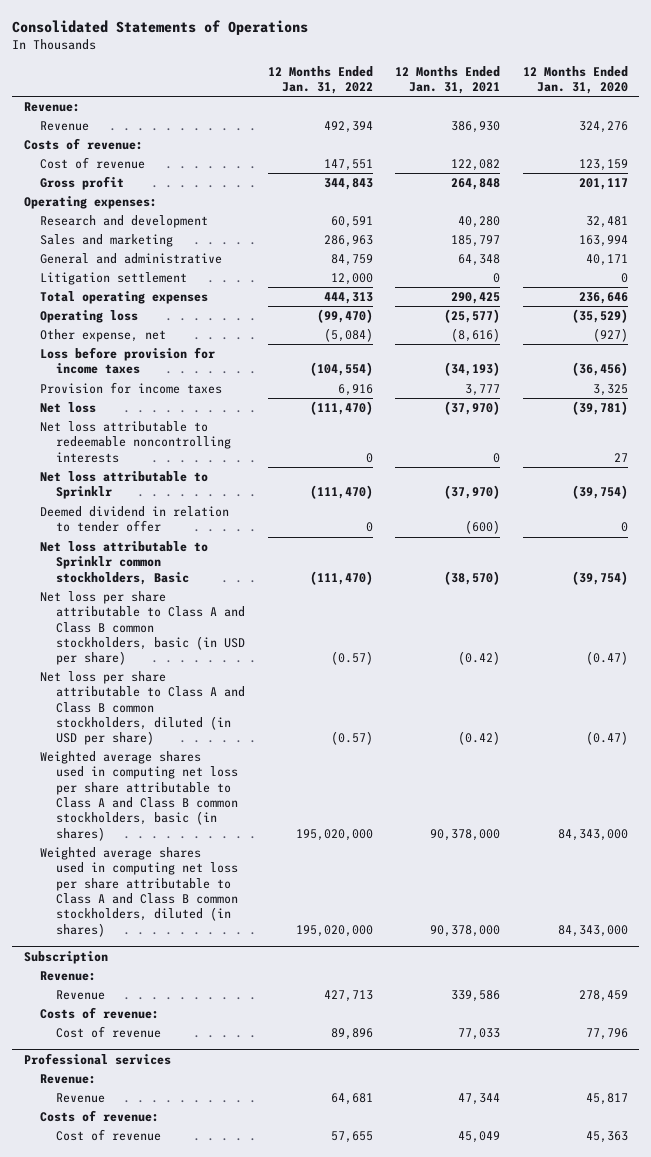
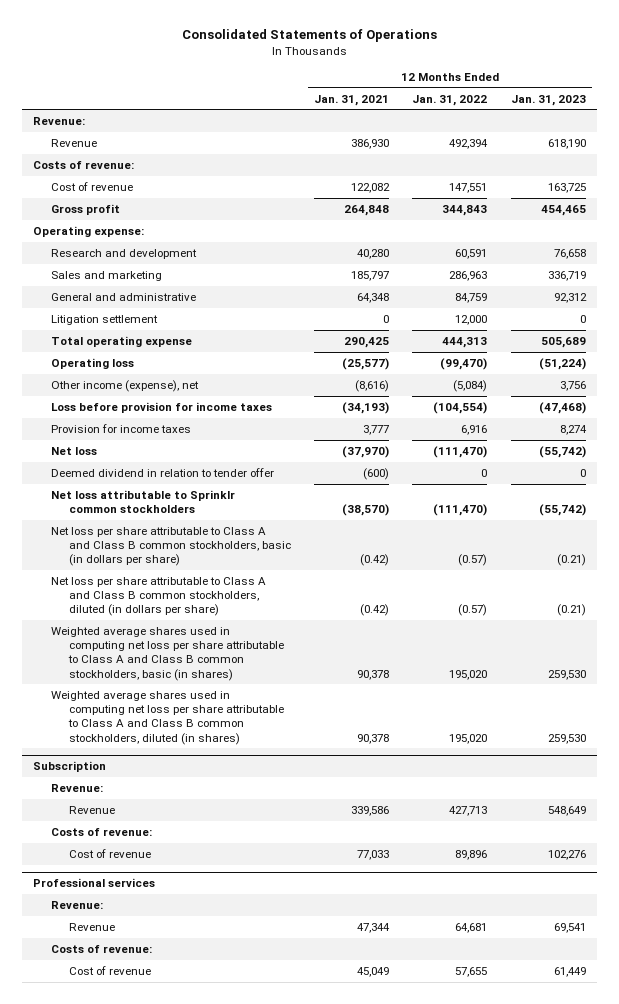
[522,65,628,94] 12 Months Ended Jan. 31, 2020 -> none
none -> [510,94,586,106] Jan. 31, 2023
[23,196,157,210] Operating expenses: -> [33,225,145,237] Operating expense:
[39,291,208,305] Total operating expenses -> [50,335,192,347] Total operating expense
[39,329,166,343] Other expense, net -> [50,379,199,392] Other income (expense), net
[39,421,231,463] Net loss attributable to redeemable noncontrolling interests -> none
[39,471,208,500] Net loss attributable to Sprinklr -> none
[39,541,208,585] Net loss attributable to Sprinklr common stockholders, Basic -> [50,489,235,514] Net loss attributable to Sprinklr common stockholders
[39,591,245,666] Net loss per share attributable to Class A and Class B common stockholders, basic (in USD per share) -> [50,526,291,567] Net loss per share attributable to Class A and Class B common stockholders, basic (in dollars per share)
[39,671,245,746] Net loss per share attributable to Class A and Class B common stockholders, diluted (in USD per share) -> [50,576,266,617] Net loss per share attributable to Class A and Class B common stockholders, diluted (in dollars per share)
[295,828,373,841] 195,020,000 -> [449,669,488,680] 195,020
[430,828,501,841] 90,378,000 -> [357,669,390,680] 90,378
[295,924,373,937] 195,020,000 -> [449,733,488,744] 195,020
[430,924,501,937] 90,378,000 -> [357,733,390,744] 90,378

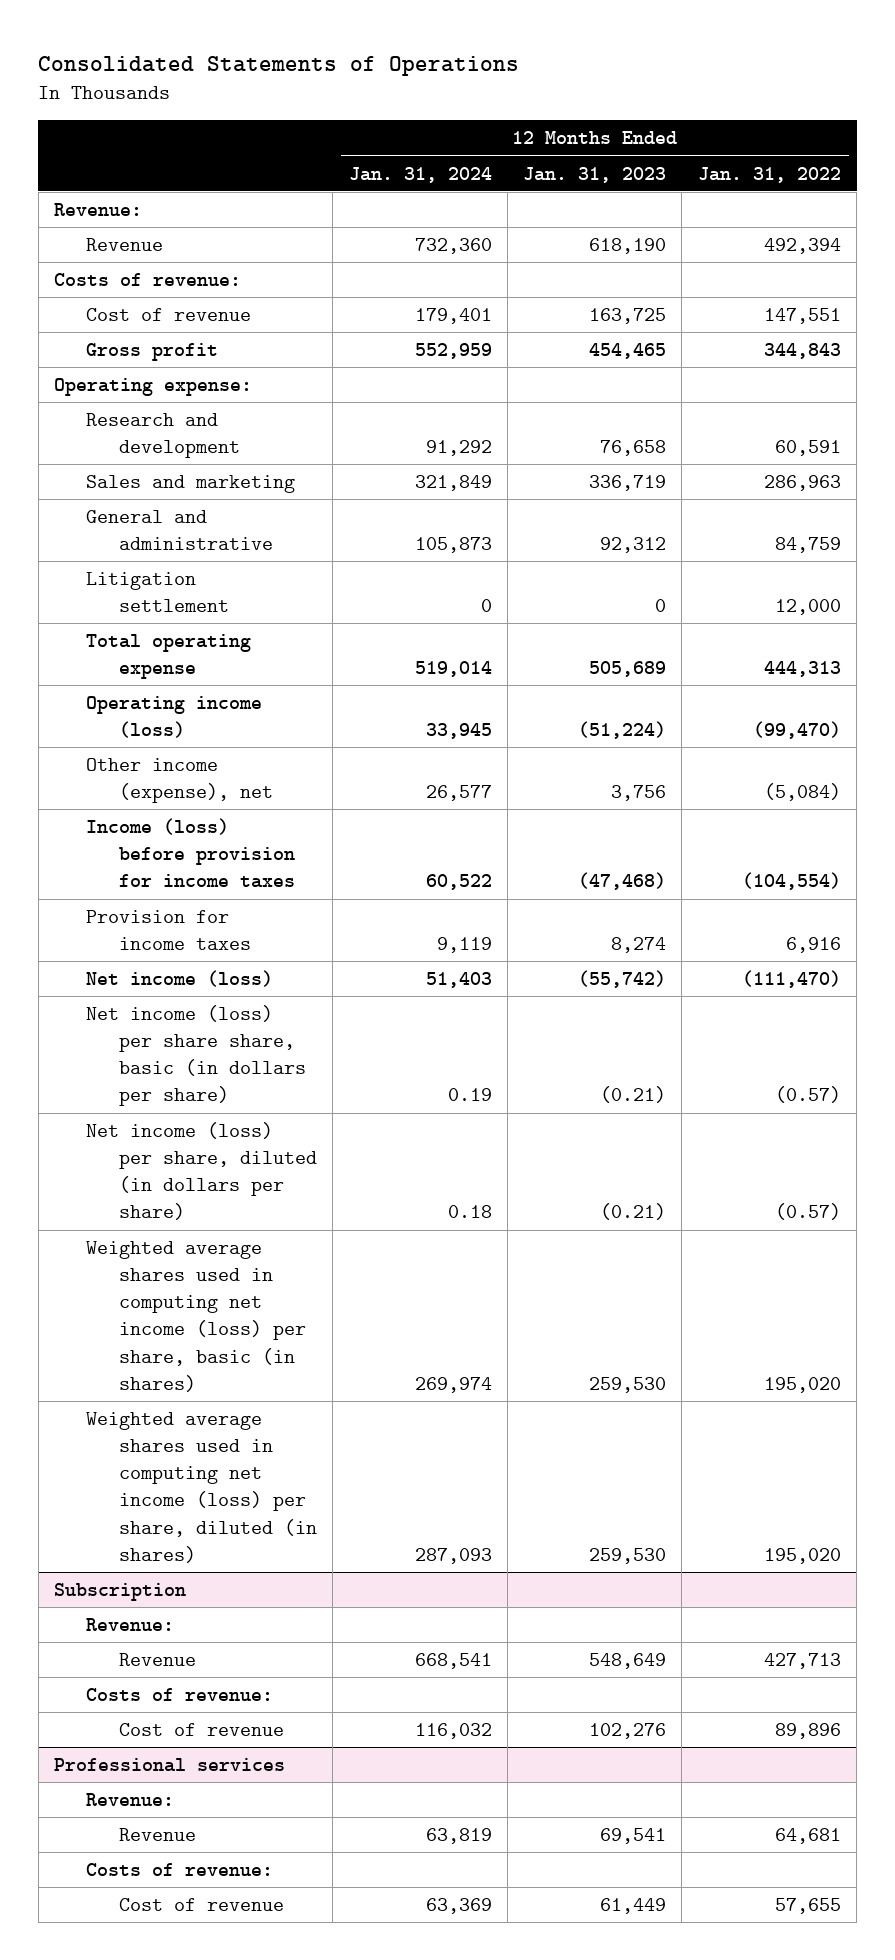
[314,94,390,106] Jan. 31, 2021 -> none
none -> [348,166,492,183] Jan. 31, 2024
[50,357,134,369] Operating loss -> [86,696,263,739] Operating income (loss)
[50,401,272,413] Loss before provision for income taxes -> [86,818,295,889] Income (loss) before provision for income taxes
[50,467,274,477] Deemed dividend in relation to tender offer -> none
[50,489,235,514] Net loss attributable to Sprinklr common stockholders -> none
[50,446,97,455] Net loss -> [86,970,274,988] Net income (loss)
[50,526,291,567] Net loss per share attributable to Class A and Class B common stockholders, basic (in dollars per share) -> [86,1005,306,1107] Net income (loss) per share share, basic (in dollars per share)
[50,576,266,617] Net loss per share attributable to Class A and Class B common stockholders, diluted (in dollars per share) -> [86,1122,317,1221] Net income (loss) per share, diluted (in dollars per share)
[50,626,284,681] Weighted average shares used in computing net loss per share attributable to Class A and Class B common stockholders, basic (in shares) -> [86,1241,306,1392] Weighted average shares used in computing net income (loss) per share, basic (in shares)
[50,690,284,745] Weighted average shares used in computing net loss per share attributable to Class A and Class B common stockholders, diluted (in shares) -> [86,1412,317,1563] Weighted average shares used in computing net income (loss) per share, diluted (in shares)

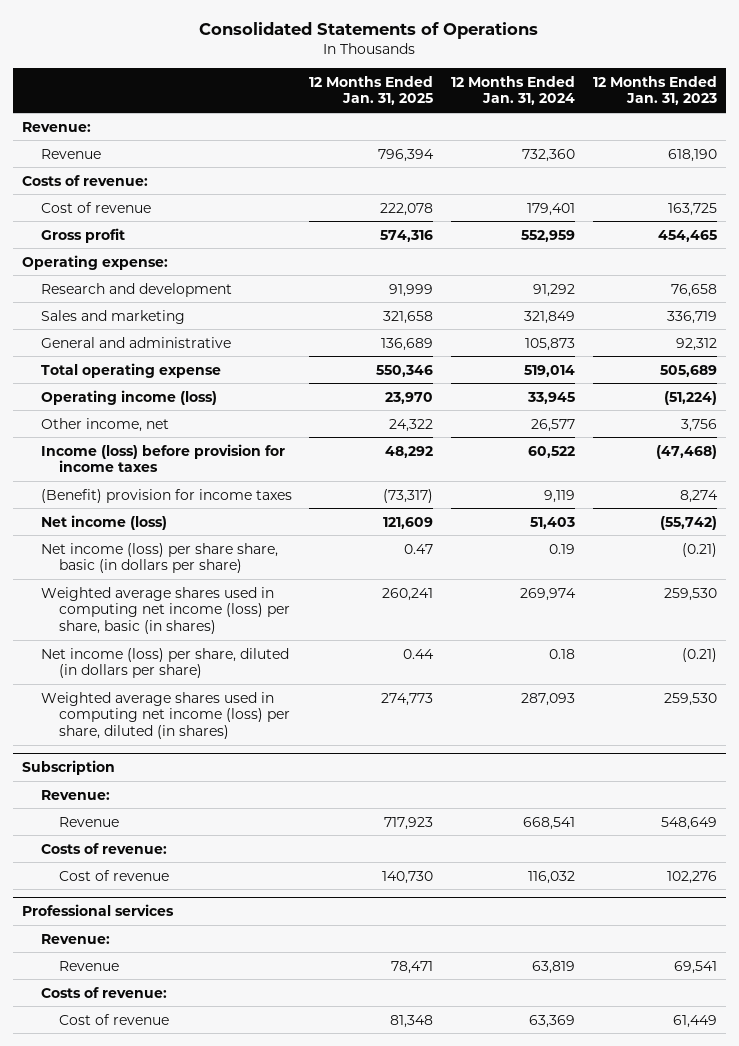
[697,166,841,183] Jan. 31, 2022 -> none
none -> [309,75,434,106] 12 Months Ended Jan. 31, 2025
[86,572,229,613] Litigation settlement -> none
[86,758,273,804] Other income (expense), net -> [40,417,169,432] Other income, net
[86,910,251,951] Provision for income taxes -> [40,488,292,503] (Benefit) provision for income taxes
[86,1122,317,1221] Net income (loss) per share, diluted (in dollars per share) -> [40,647,289,679] Net income (loss) per share, diluted (in dollars per share)

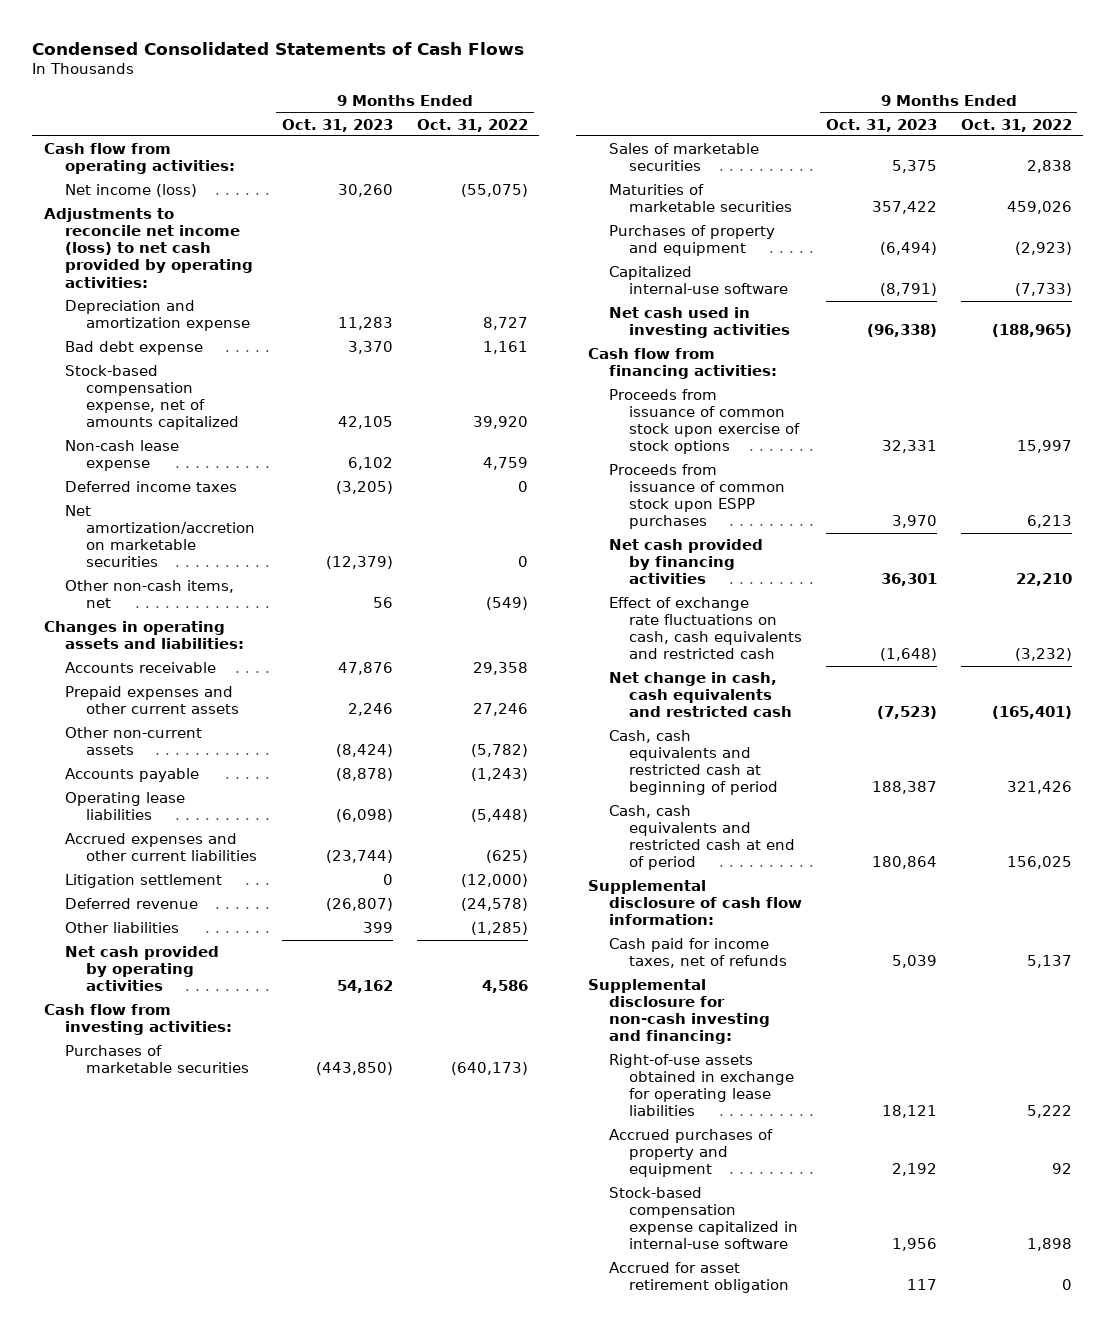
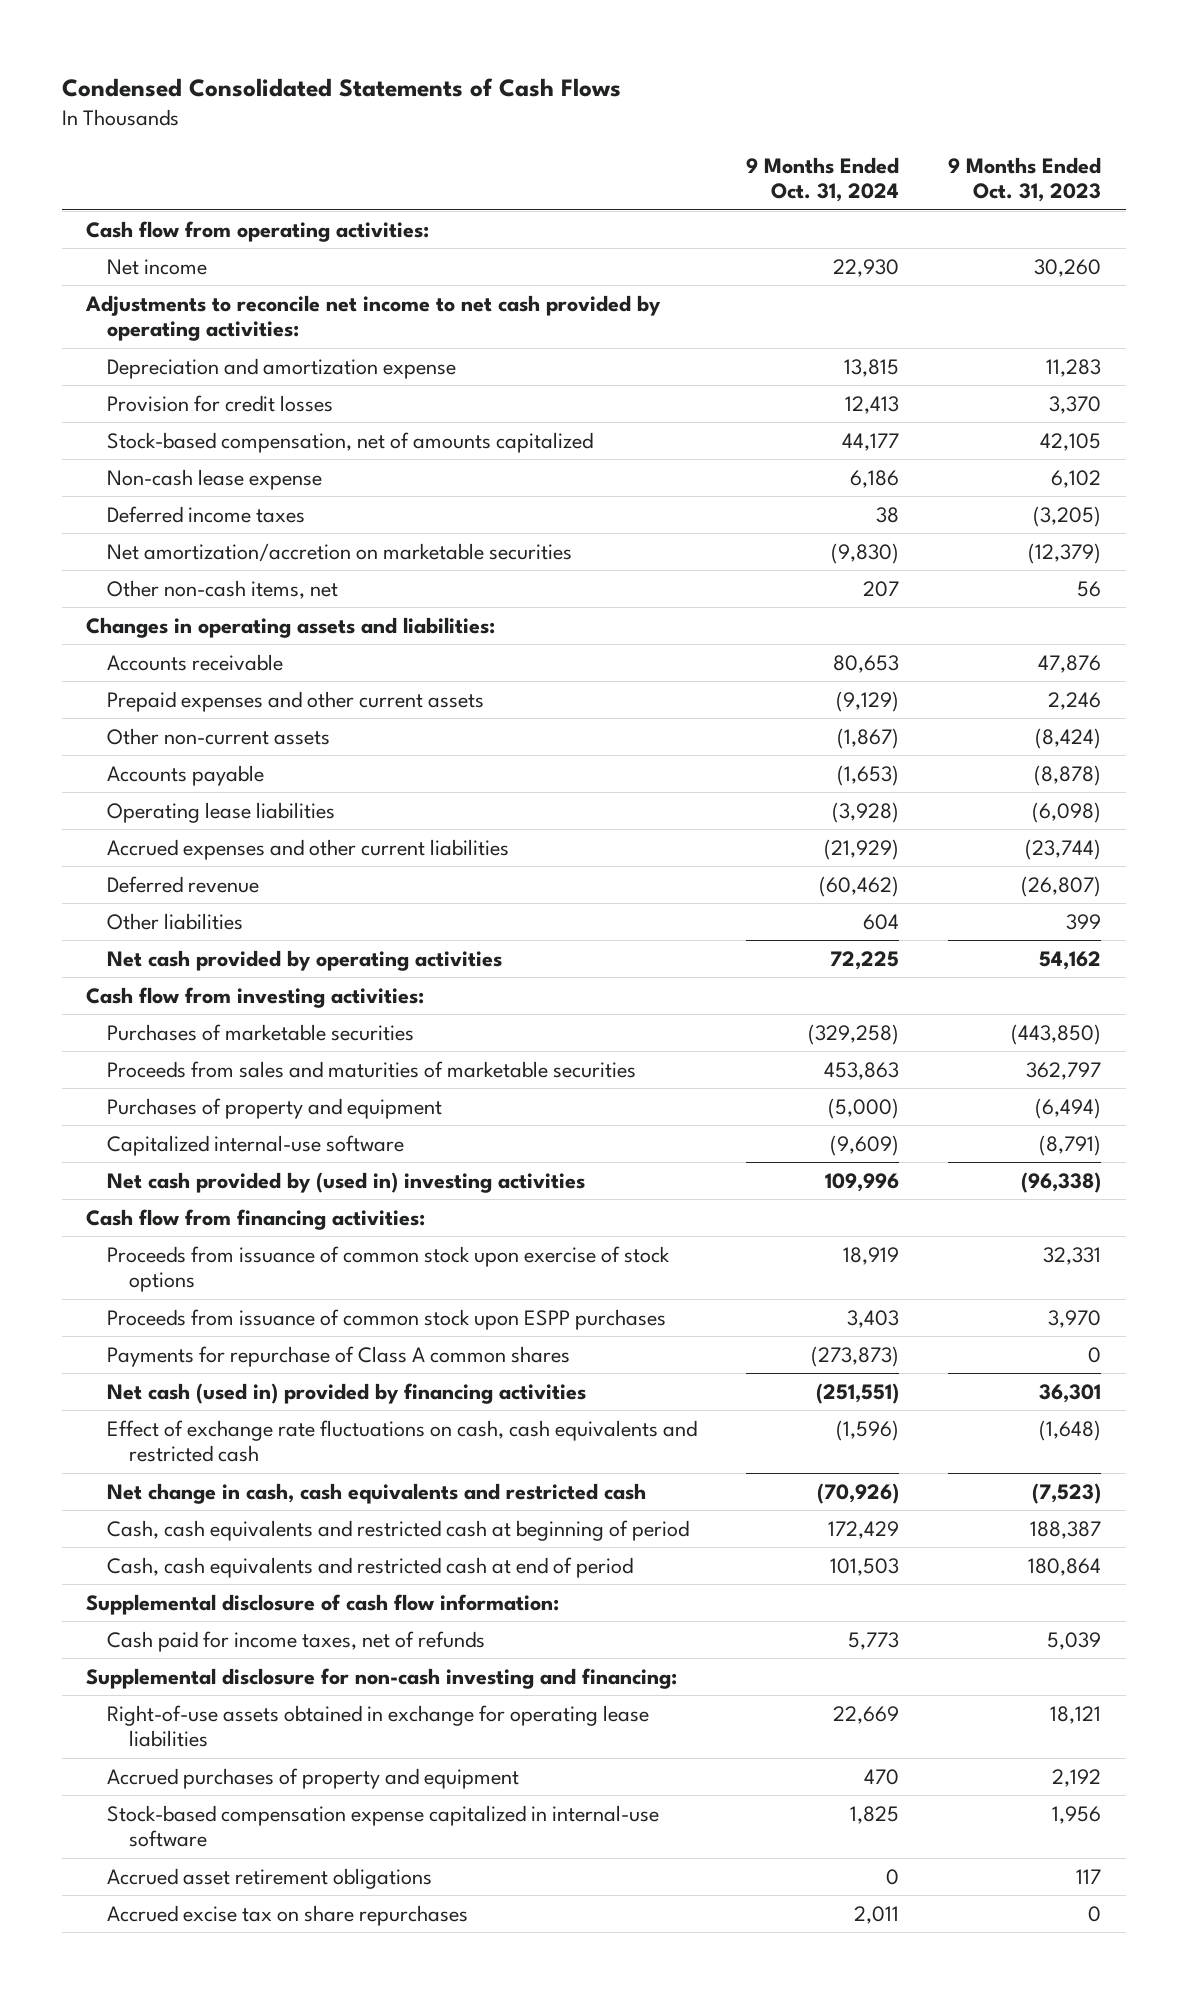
[416,118,528,132] Oct. 31, 2022 -> none
none -> [746,157,900,203] 9 Months Ended Oct. 31, 2024
[64,184,197,198] Net income (loss) -> [107,258,208,275] Net income
[43,208,253,288] Adjustments to reconcile net income (loss) to net cash provided by operating activities: -> [85,294,662,342] Adjustments to reconcile net income to net cash provided by operating activities:
[64,341,203,356] Bad debt expense -> [107,394,334,412] Provision for credit losses
[64,365,239,431] Stock-based compensation expense, net of amounts capitalized -> [107,431,594,453] Stock-based compensation, net of amounts capitalized
[64,874,222,889] Litigation settlement -> none
[608,184,793,213] Maturities of marketable securities -> none
[608,143,759,172] Sales of marketable securities -> [107,1060,637,1078] Proceeds from sales and maturities of marketable securities
[892,160,938,174] 5,375 -> [1026,1061,1102,1080] 362,797
[608,307,791,339] Net cash used in investing activities -> [107,1171,586,1193] Net cash provided by (used in) investing activities
none -> [107,1345,571,1367] Payments for repurchase of Class A common shares
[608,539,763,585] Net cash provided by financing activities -> [107,1382,587,1404] Net cash (used in) provided by financing activities
[608,1262,790,1294] Accrued for asset retirement obligation -> [107,1867,433,1889] Accrued asset retirement obligations
none -> [107,1904,469,1926] Accrued excise tax on share repurchases

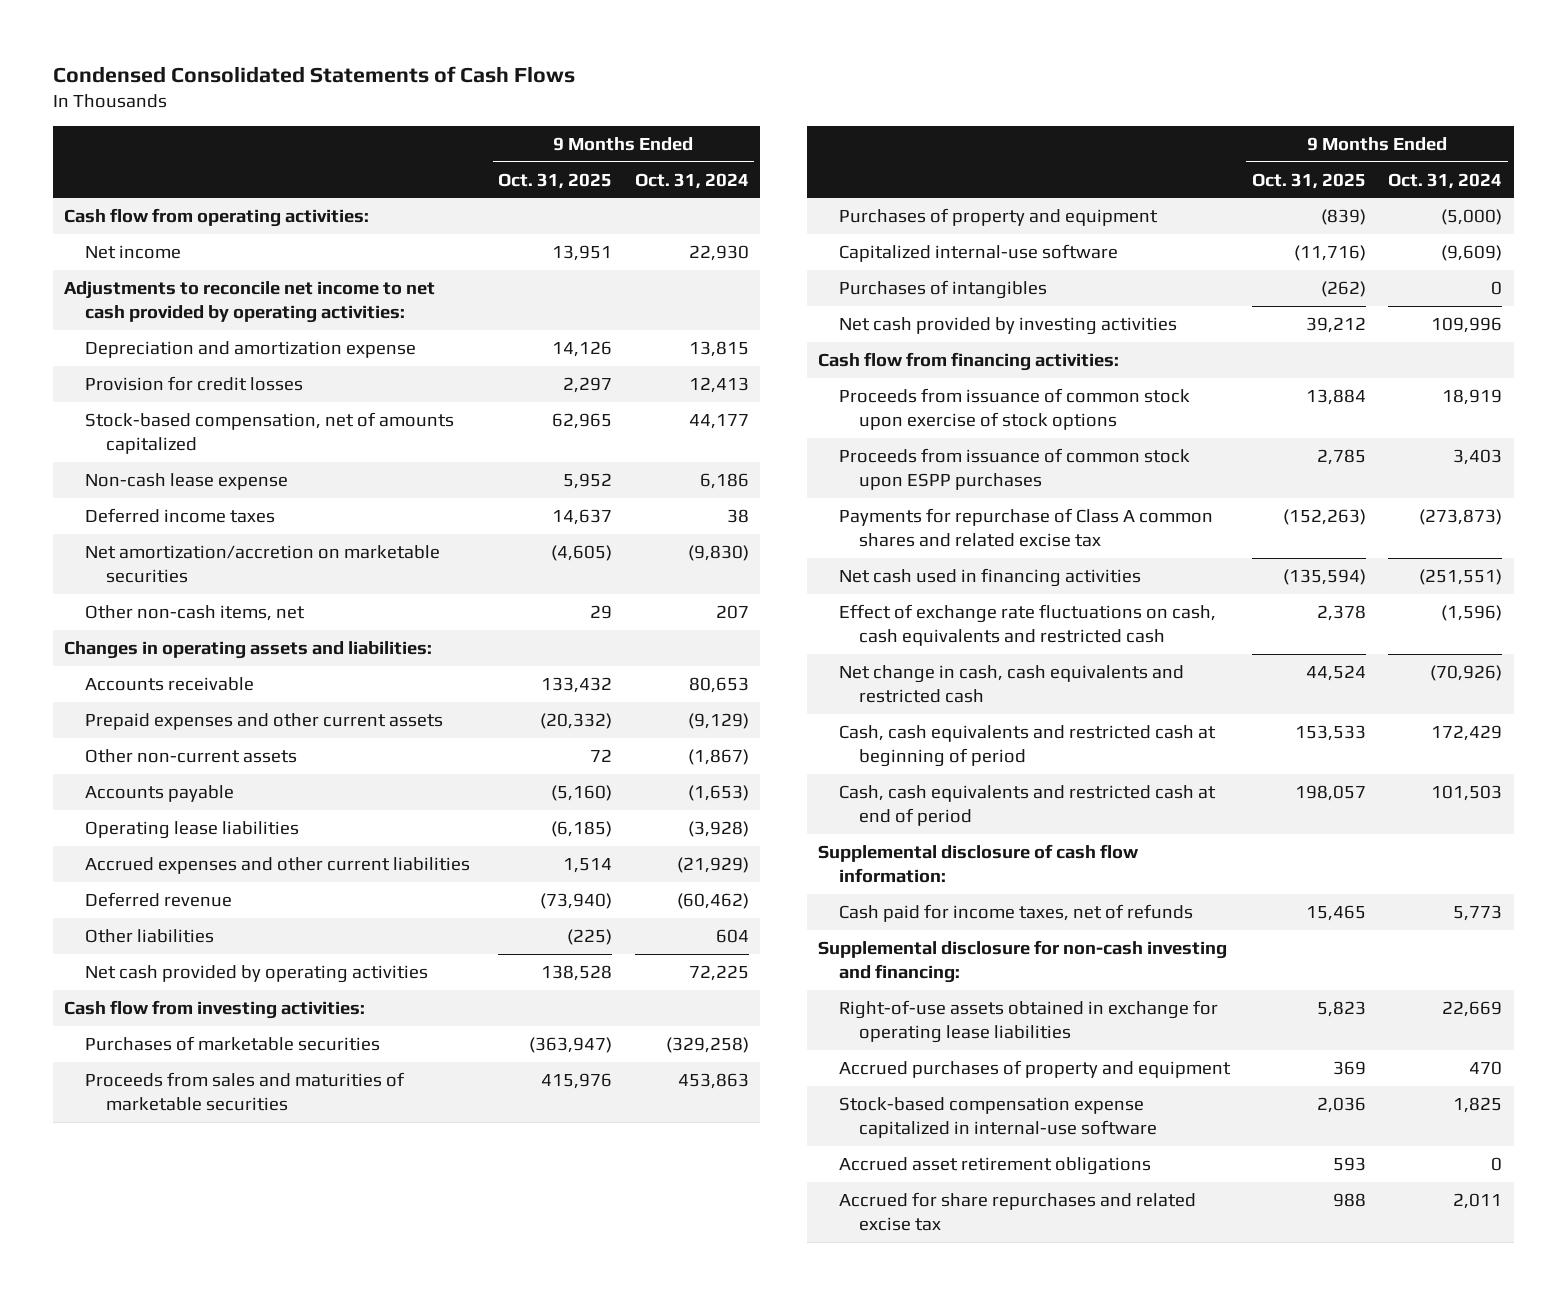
[948,157,1102,203] 9 Months Ended Oct. 31, 2023 -> none
none -> [498,172,613,189] Oct. 31, 2025
none -> [838,279,1047,299] Purchases of intangibles
[107,1171,586,1193] Net cash provided by (used in) investing activities -> [838,316,1177,335] Net cash provided by investing activities
[107,1345,571,1367] Payments for repurchase of Class A common shares -> [838,507,1213,548] Payments for repurchase of Class A common shares and related excise tax
[107,1382,587,1404] Net cash (used in) provided by financing activities -> [838,567,1141,587] Net cash used in financing activities
[107,1904,469,1926] Accrued excise tax on share repurchases -> [838,1191,1196,1232] Accrued for share repurchases and related excise tax

